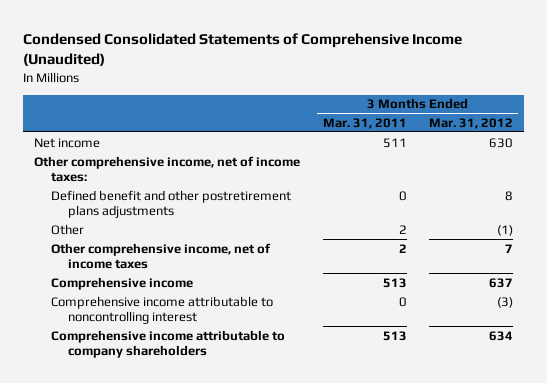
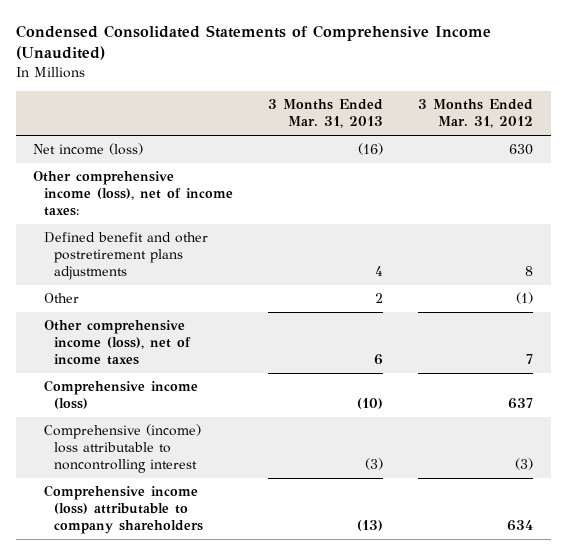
[322,117,407,129] Mar. 31, 2011 -> none
none -> [268,99,384,129] 3 Months Ended Mar. 31, 2013
[34,137,101,148] Net income -> [33,143,144,156] Net income (loss)
[34,155,301,182] Other comprehensive income, net of income taxes: -> [33,171,233,217] Other comprehensive income (loss), net of income taxes:
[51,242,272,269] Other comprehensive income, net of income taxes -> [43,320,192,366] Other comprehensive income (loss), net of income taxes
[51,276,194,290] Comprehensive income -> [43,380,198,410] Comprehensive income (loss)
[51,295,274,324] Comprehensive income attributable to noncontrolling interest -> [43,424,201,474] Comprehensive (income) loss attributable to noncontrolling interest
[51,329,286,358] Comprehensive income attributable to company shareholders -> [43,485,204,535] Comprehensive income (loss) attributable to company shareholders

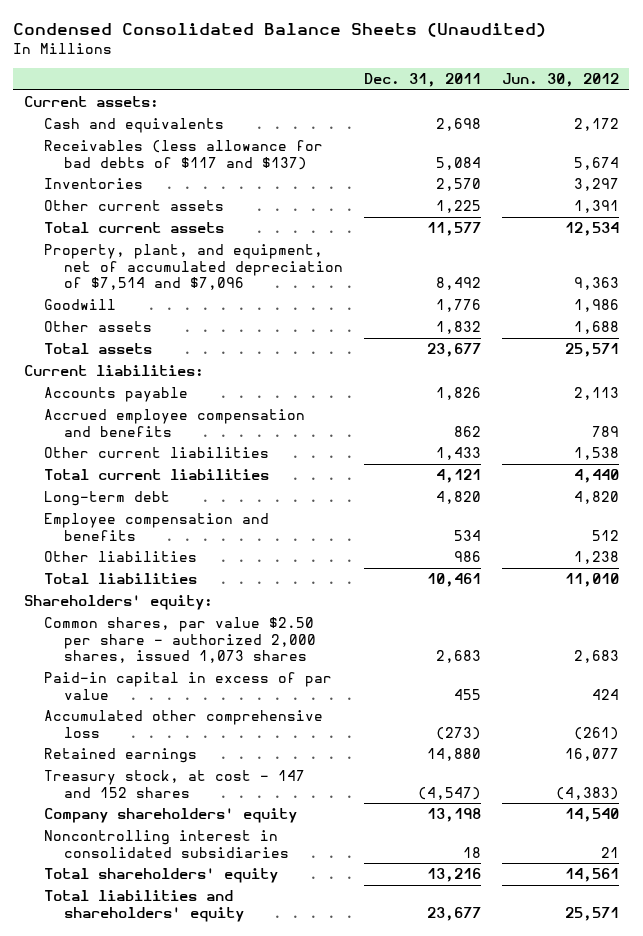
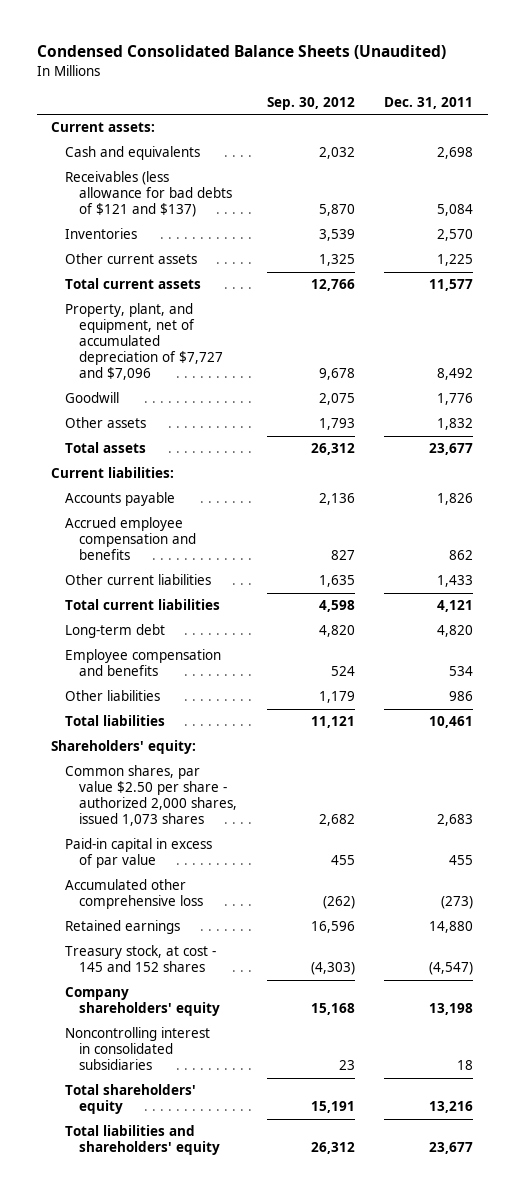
[501,72,619,87] Jun. 30, 2012 -> none
none -> [266,96,355,110] Sep. 30, 2012
[44,140,324,170] Receivables (less allowance for bad debts of $117 and $137) -> [65,171,233,218] Receivables (less allowance for bad debts of $121 and $137)
[44,244,344,290] Property, plant, and equipment, net of accumulated depreciation of $7,514 and $7,096 -> [65,303,224,380] Property, plant, and equipment, net of accumulated depreciation of $7,727 and $7,096
[44,770,306,798] Treasury stock, at cost - 147 and 152 shares -> [65,945,217,973] Treasury stock, at cost - 145 and 152 shares

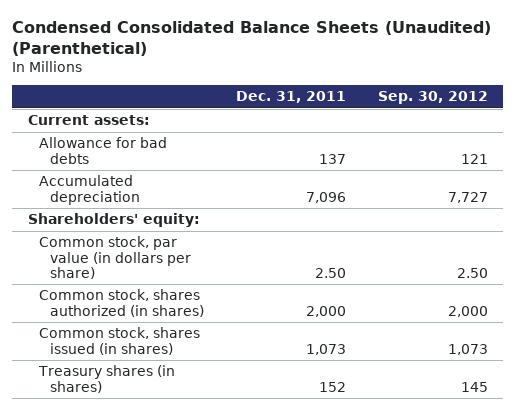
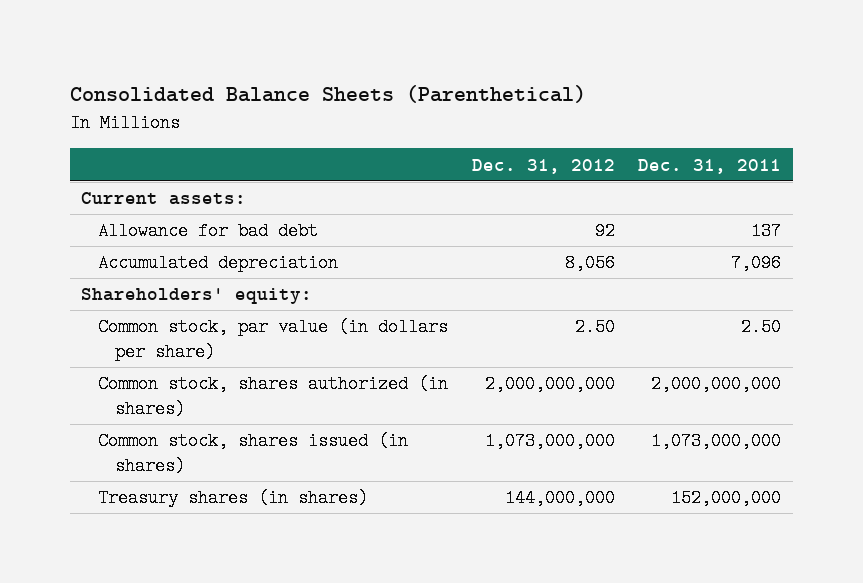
[12,21,492,56] Condensed Consolidated Balance Sheets (Unaudited) (Parenthetical) -> [69,84,586,103] Consolidated Balance Sheets (Parenthetical)
[377,91,488,105] Sep. 30, 2012 -> none
none -> [471,158,615,174] Dec. 31, 2012
[39,137,168,164] Allowance for bad debts -> [98,222,319,241] Allowance for bad debt
[305,305,346,317] 2,000 -> [651,375,782,394] 2,000,000,000
[305,343,346,355] 1,073 -> [651,432,782,451] 1,073,000,000
[318,381,346,392] 152 -> [671,489,782,508] 152,000,000

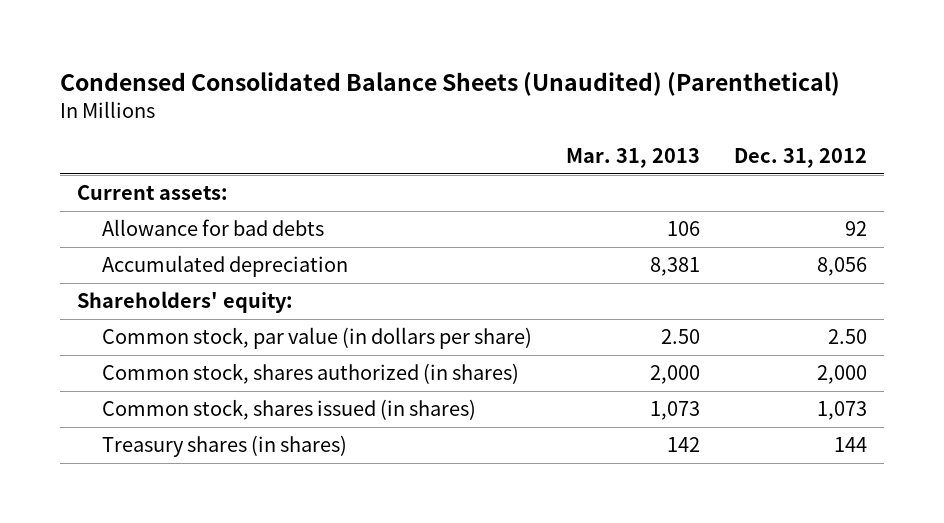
[69,84,586,103] Consolidated Balance Sheets (Parenthetical) -> [60,72,841,97] Condensed Consolidated Balance Sheets (Unaudited) (Parenthetical)
[638,158,782,174] Dec. 31, 2011 -> none
none -> [566,148,701,169] Mar. 31, 2013
[98,222,319,241] Allowance for bad debt -> [102,219,325,237] Allowance for bad debts
[484,375,615,394] 2,000,000,000 -> [816,365,867,385] 2,000
[484,432,615,451] 1,073,000,000 -> [816,401,867,421] 1,073
[504,489,615,508] 144,000,000 -> [833,437,867,453] 144

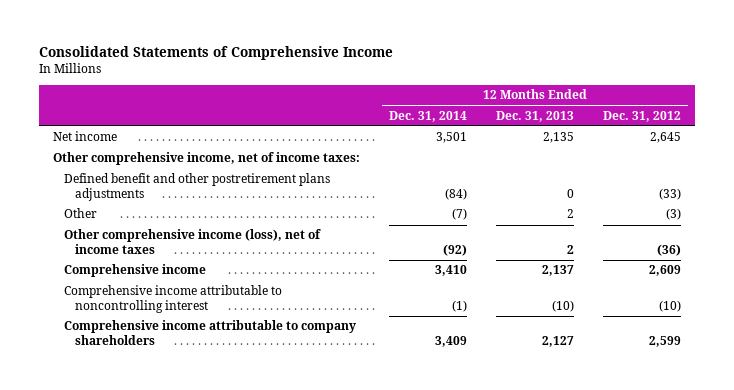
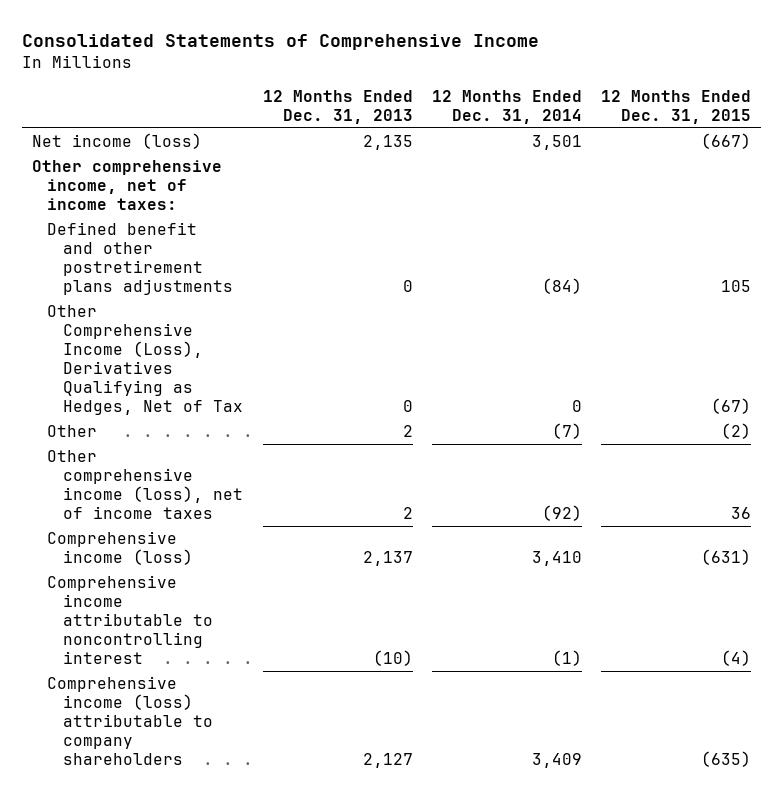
[602,110,681,122] Dec. 31, 2012 -> none
none -> [601,90,752,125] 12 Months Ended Dec. 31, 2015
[53,131,118,142] Net income -> [31,133,202,150] Net income (loss)
none -> [47,305,244,416] Other Comprehensive Income (Loss), Derivatives Qualifying as Hedges, Net of Tax
[64,264,207,278] Comprehensive income -> [47,531,194,566] Comprehensive income (loss)
[64,320,357,346] Comprehensive income attributable to company shareholders -> [47,676,214,766] Comprehensive income (loss) attributable to company shareholders

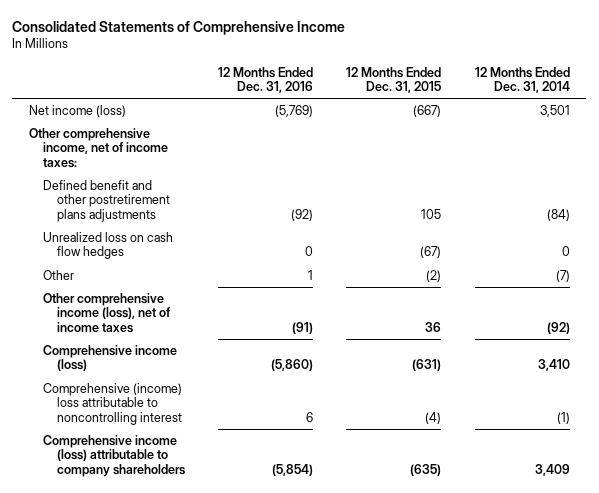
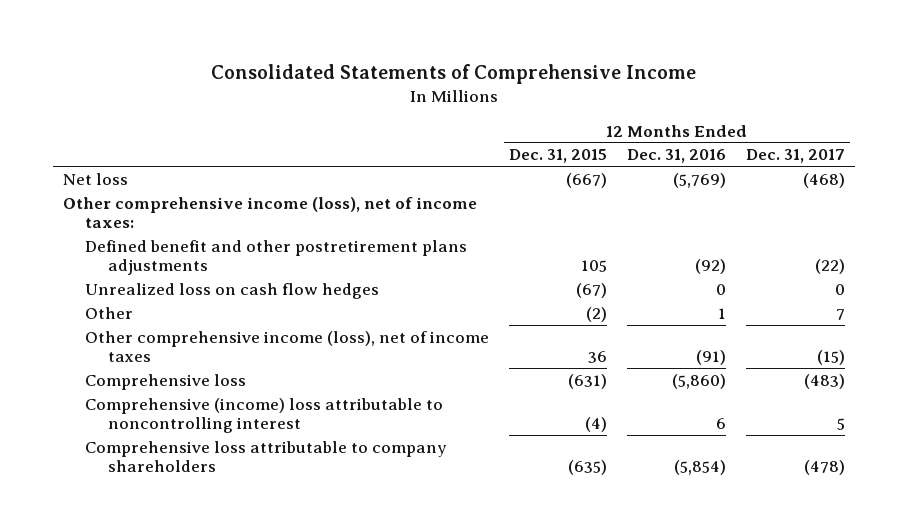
[474,66,570,94] 12 Months Ended Dec. 31, 2014 -> none
none -> [745,149,845,164] Dec. 31, 2017
[28,105,126,118] Net income (loss) -> [62,172,128,185] Net loss
[28,128,168,168] Other comprehensive income, net of income taxes: -> [62,196,477,229] Other comprehensive income (loss), net of income taxes:
[42,345,177,372] Comprehensive income (loss) -> [85,373,247,390] Comprehensive loss
[42,435,185,477] Comprehensive income (loss) attributable to company shareholders -> [85,440,448,473] Comprehensive loss attributable to company shareholders

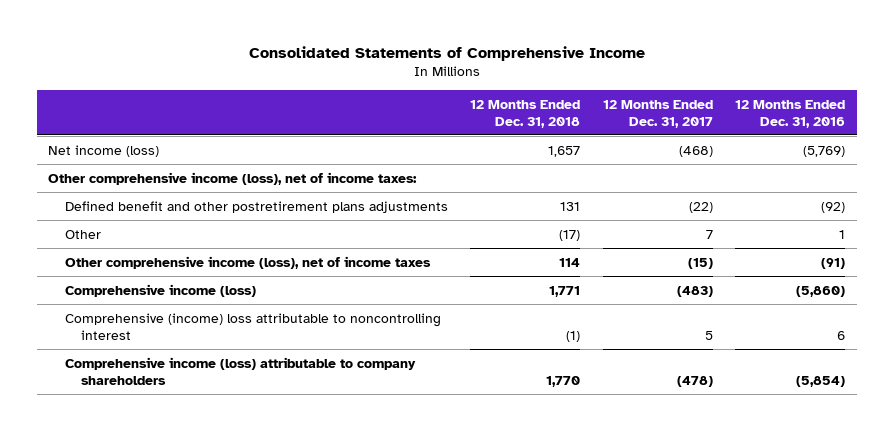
[509,149,608,164] Dec. 31, 2015 -> none
none -> [470,99,581,128] 12 Months Ended Dec. 31, 2018
[62,172,128,185] Net loss -> [47,144,159,157] Net income (loss)
[85,282,380,299] Unrealized loss on cash flow hedges -> none
[85,373,247,390] Comprehensive loss -> [64,283,256,297] Comprehensive income (loss)
[85,440,448,473] Comprehensive loss attributable to company shareholders -> [64,356,416,385] Comprehensive income (loss) attributable to company shareholders

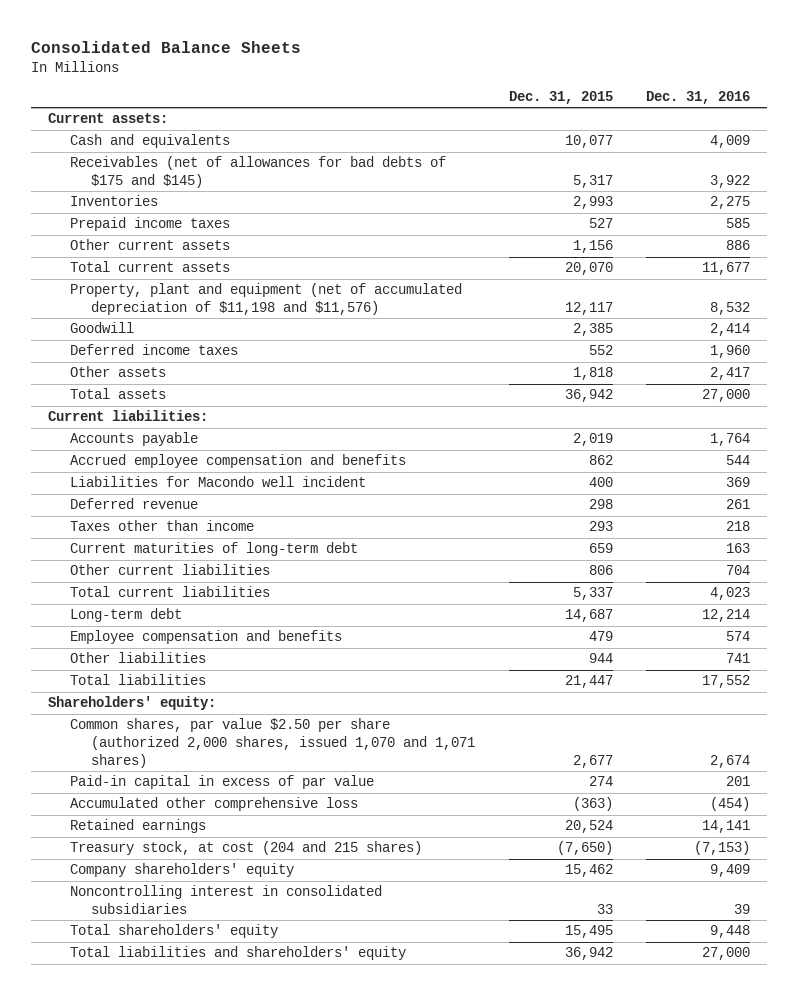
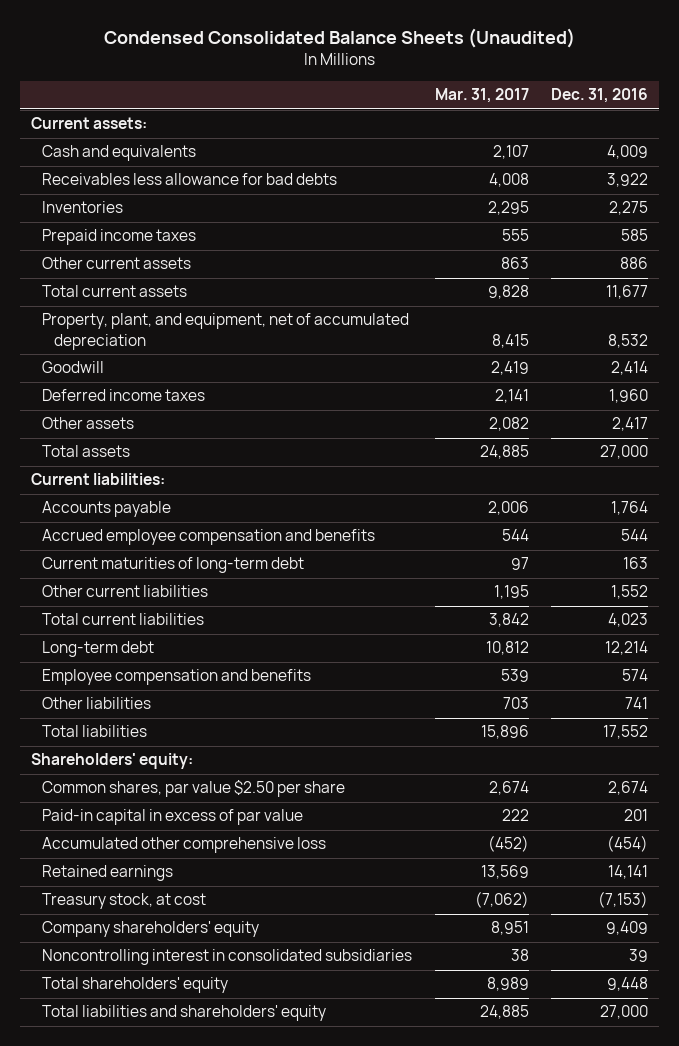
[31,41,302,54] Consolidated Balance Sheets -> [103,28,575,49] Condensed Consolidated Balance Sheets (Unaudited)
[508,91,613,105] Dec. 31, 2015 -> none
none -> [434,88,529,104] Mar. 31, 2017
[69,156,446,189] Receivables (net of allowances for bad debts of $175 and $145) -> [42,173,338,186] Receivables less allowance for bad debts
[69,283,462,316] Property, plant and equipment (net of accumulated depreciation of $11,198 and $11,576) -> [42,313,410,350] Property, plant, and equipment, net of accumulated depreciation
[69,476,366,488] Liabilities for Macondo well incident -> none
[69,498,198,510] Deferred revenue -> none
[69,520,254,532] Taxes other than income -> none
[726,565,751,576] 704 -> [611,585,649,600] 1,552
[69,718,476,768] Common shares, par value $2.50 per share (authorized 2,000 shares, issued 1,070 and 1,071 shares) -> [42,780,346,798] Common shares, par value $2.50 per share
[69,841,422,856] Treasury stock, at cost (204 and 215 shares) -> [42,893,207,910] Treasury stock, at cost

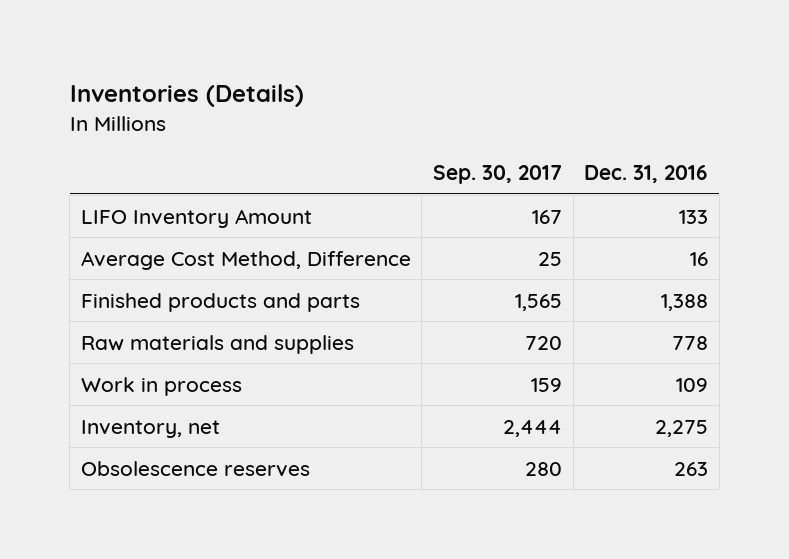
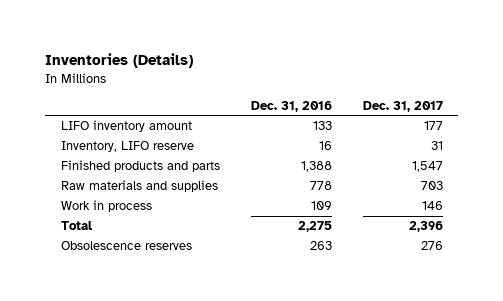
[433,165,563,185] Sep. 30, 2017 -> none
none -> [362,100,443,112] Dec. 31, 2017
[80,208,312,228] LIFO Inventory Amount -> [60,120,192,133] LIFO inventory amount
[80,250,411,270] Average Cost Method, Difference -> [60,141,194,153] Inventory, LIFO reserve
[80,419,220,438] Inventory, net -> [60,221,93,231] Total

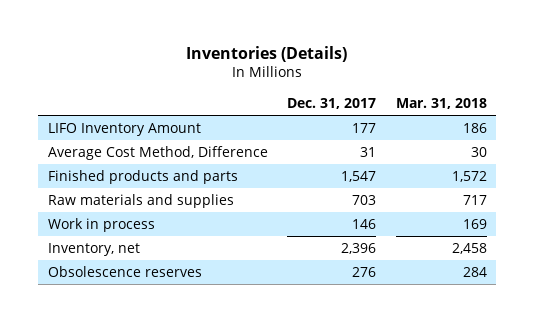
[250,100,332,112] Dec. 31, 2016 -> none
none -> [395,97,487,109] Mar. 31, 2018
[60,120,192,133] LIFO inventory amount -> [47,123,201,137] LIFO Inventory Amount
[60,141,194,153] Inventory, LIFO reserve -> [47,146,268,161] Average Cost Method, Difference
[60,221,93,231] Total -> [47,243,140,257] Inventory, net

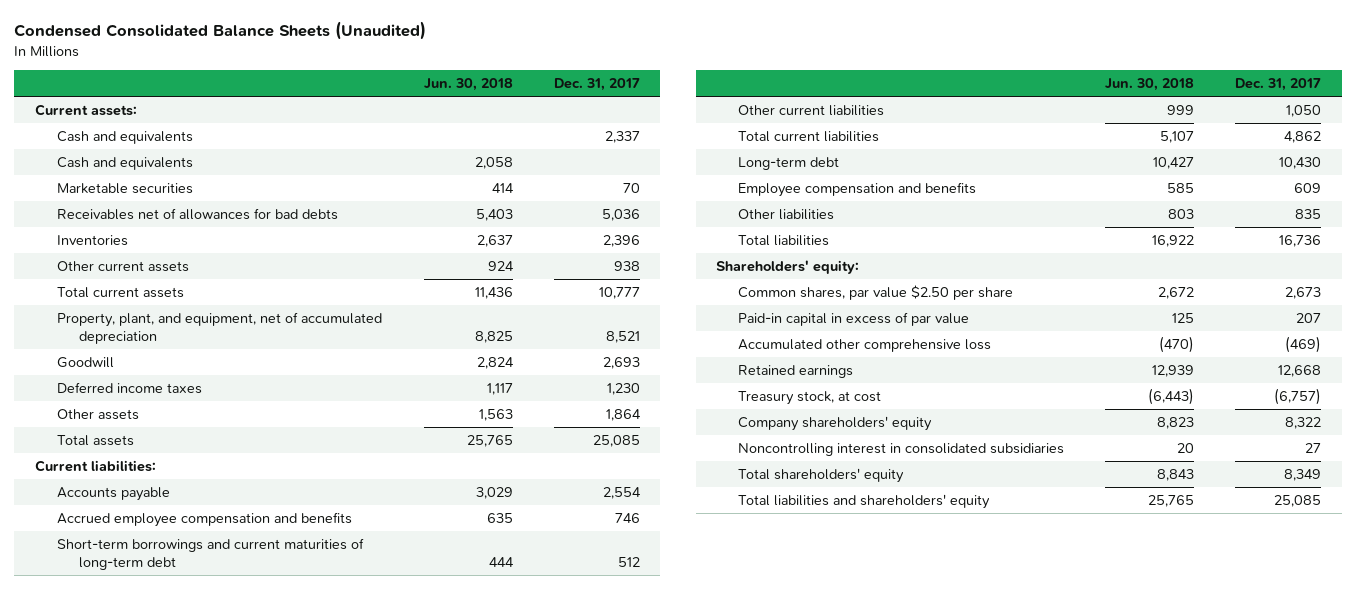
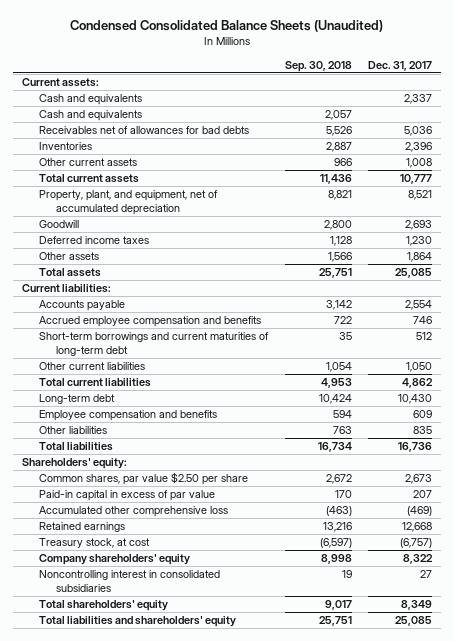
[423,78,513,92] Jun. 30, 2018 -> none
none -> [284,60,352,72] Sep. 30, 2018
[56,182,193,194] Marketable securities -> none
[613,260,640,271] 938 -> [406,158,433,169] 1,008

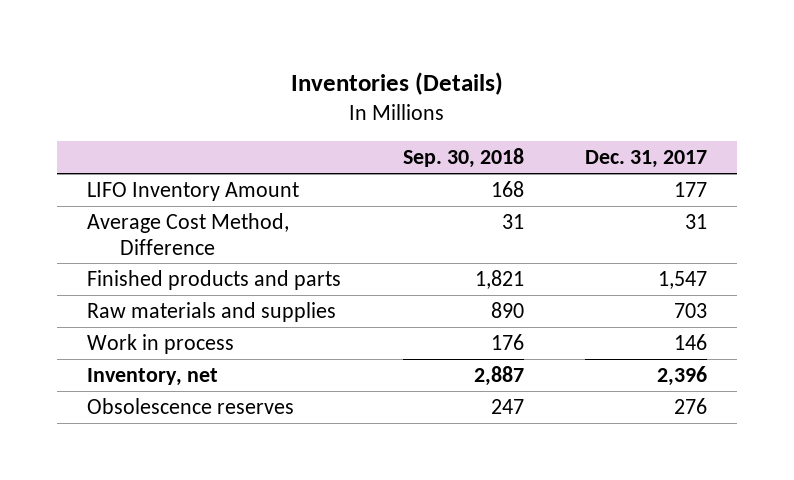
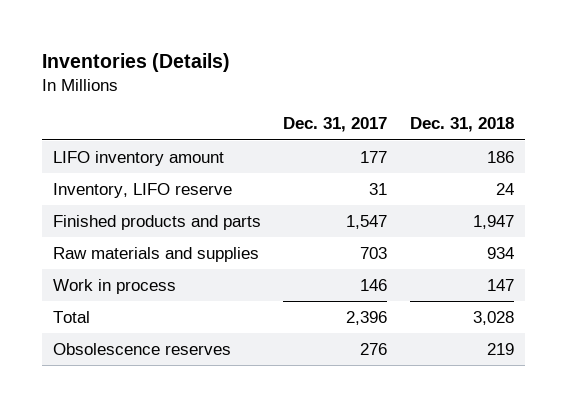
[402,148,524,169] Sep. 30, 2018 -> none
none -> [409,117,514,133] Dec. 31, 2018
[87,181,300,201] LIFO Inventory Amount -> [52,151,224,167] LIFO inventory amount
[87,212,290,255] Average Cost Method, Difference -> [52,183,232,199] Inventory, LIFO reserve
[87,367,219,386] Inventory, net -> [52,311,90,324] Total

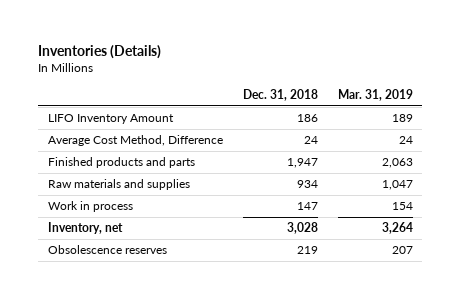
[283,117,388,133] Dec. 31, 2017 -> none
none -> [337,89,413,102] Mar. 31, 2019
[52,151,224,167] LIFO inventory amount -> [47,114,174,125] LIFO Inventory Amount
[52,183,232,199] Inventory, LIFO reserve -> [47,135,223,147] Average Cost Method, Difference
[52,311,90,324] Total -> [47,222,123,235] Inventory, net

